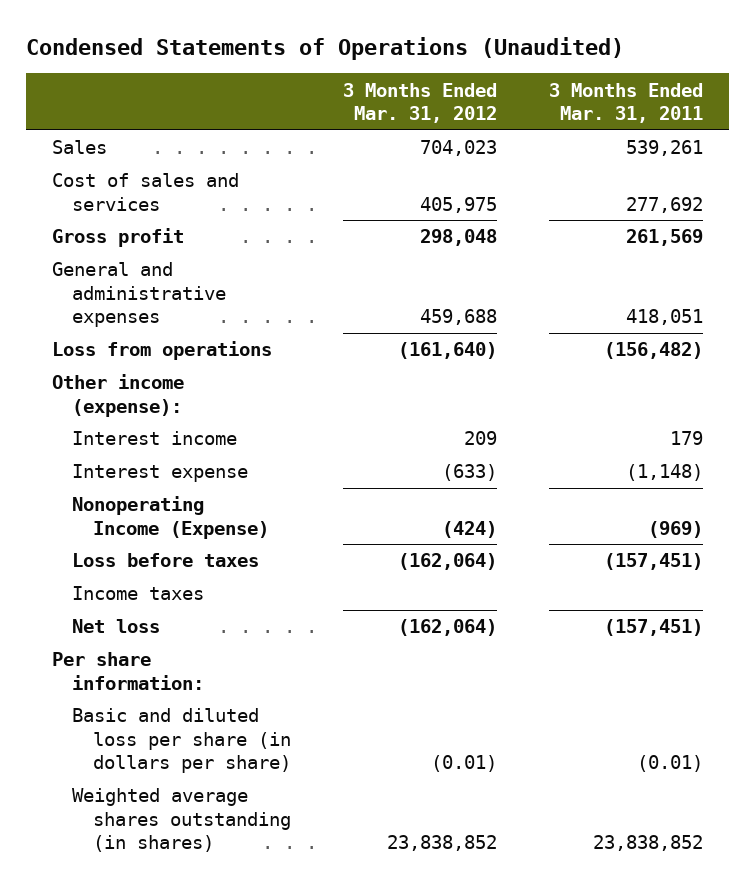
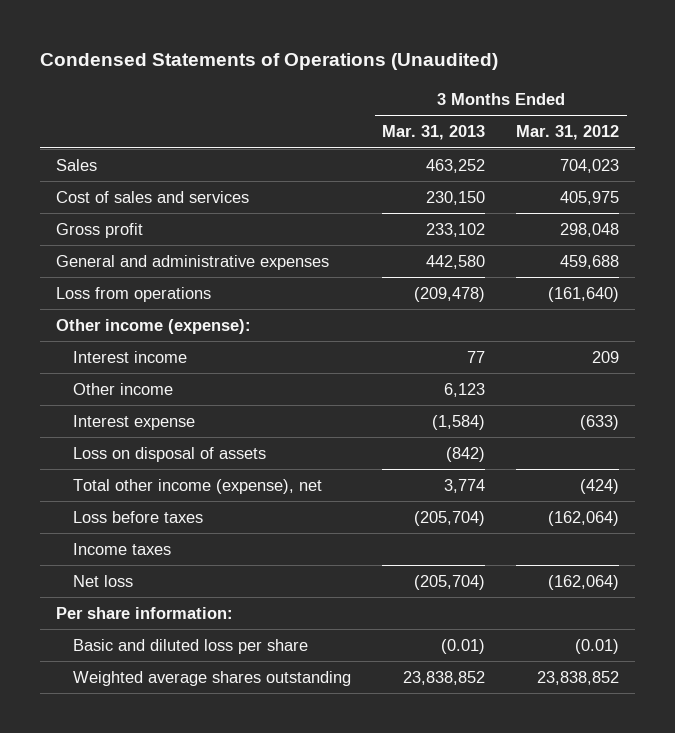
[548,82,703,123] 3 Months Ended Mar. 31, 2011 -> none
none -> [382,125,486,141] Mar. 31, 2013
none -> [73,382,174,395] Other income
none -> [73,446,267,462] Loss on disposal of assets
[72,496,269,539] Nonoperating Income (Expense) -> [73,478,323,494] Total other income (expense), net
[72,708,291,773] Basic and diluted loss per share (in dollars per share) -> [73,638,309,654] Basic and diluted loss per share
[72,788,291,852] Weighted average shares outstanding (in shares) -> [73,670,352,686] Weighted average shares outstanding

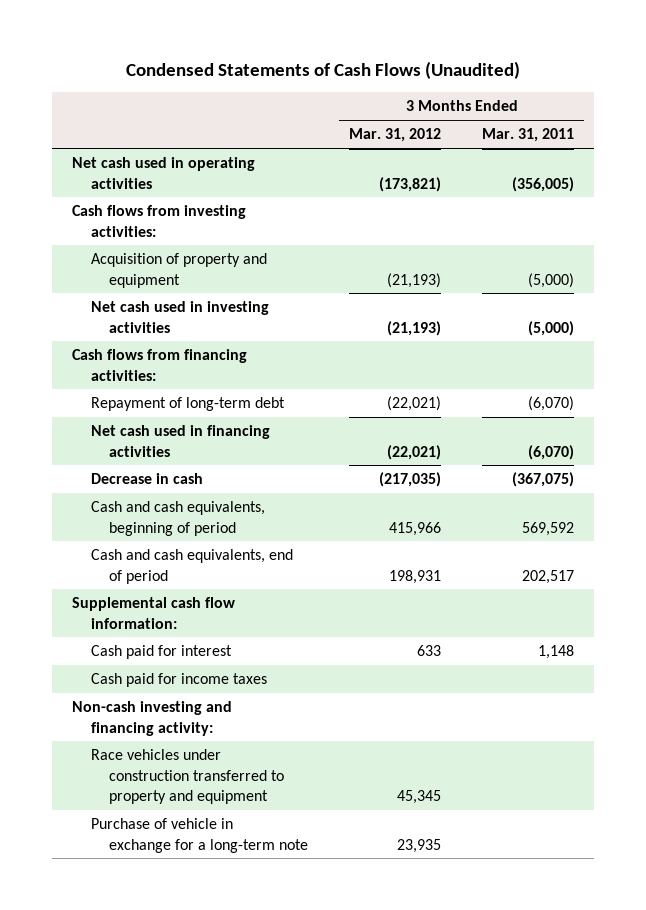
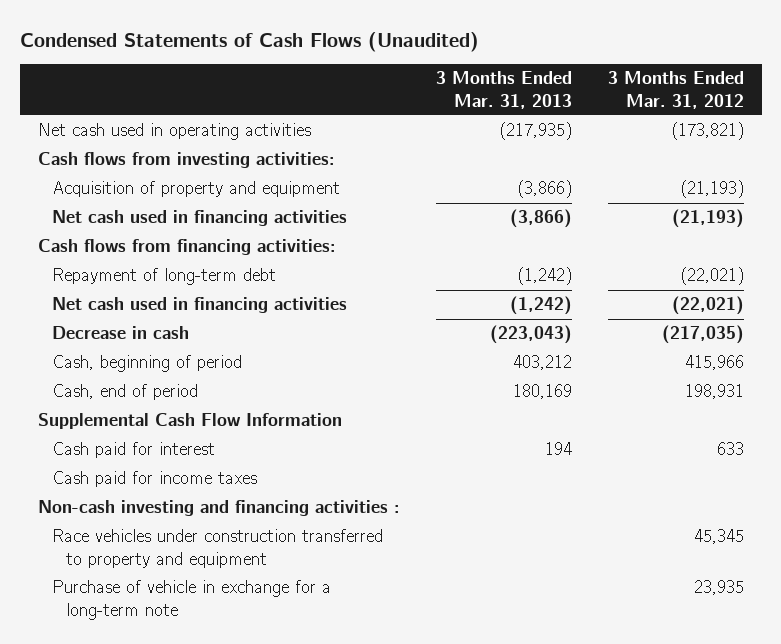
[482,128,575,143] Mar. 31, 2011 -> none
none -> [435,71,572,109] 3 Months Ended Mar. 31, 2013
[90,301,269,333] Net cash used in investing activities -> [51,210,347,227] Net cash used in financing activities
[90,501,265,536] Cash and cash equivalents, beginning of period -> [51,355,242,373] Cash, beginning of period
[90,549,293,584] Cash and cash equivalents, end of period -> [51,384,198,401] Cash, end of period
[72,597,236,629] Supplemental cash flow information: -> [37,413,342,430] Supplemental Cash Flow Information
[72,701,233,736] Non-cash investing and financing activity: -> [37,500,400,517] Non-cash investing and financing activities :

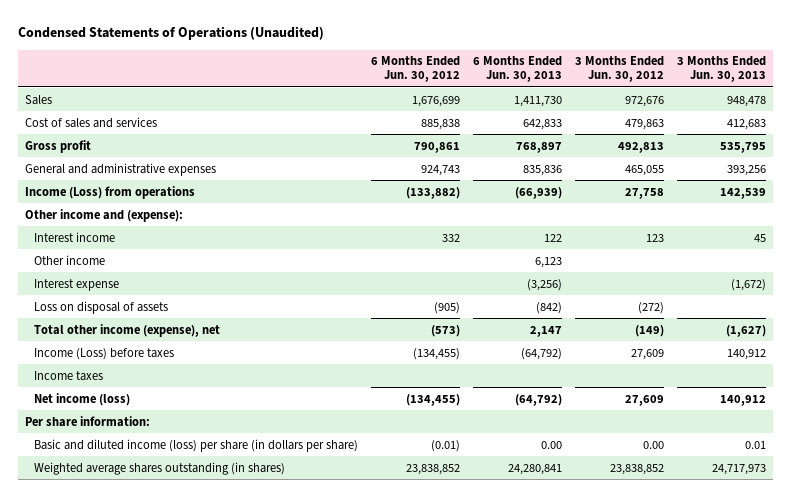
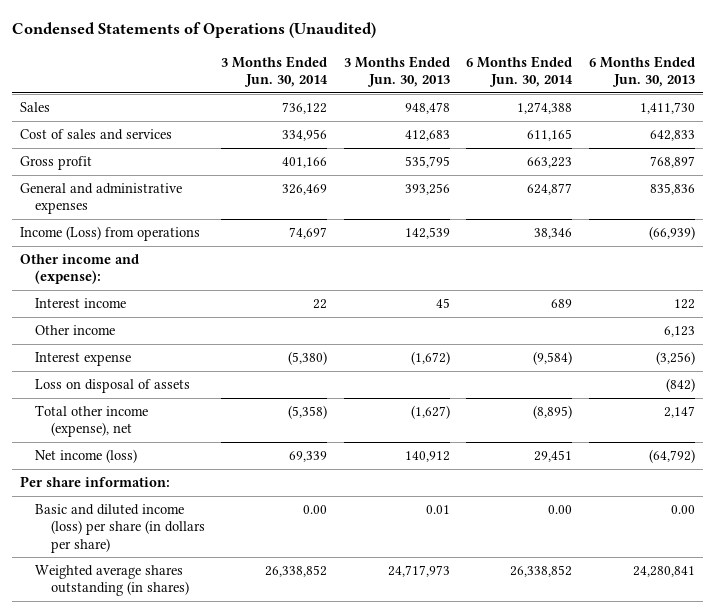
[371,56,461,83] 6 Months Ended Jun. 30, 2012 -> none
[575,56,665,83] 3 Months Ended Jun. 30, 2012 -> none
none -> [221,55,329,88] 3 Months Ended Jun. 30, 2014
none -> [466,55,574,88] 6 Months Ended Jun. 30, 2014
[34,347,175,360] Income (Loss) before taxes -> none
[34,370,104,381] Income taxes -> none

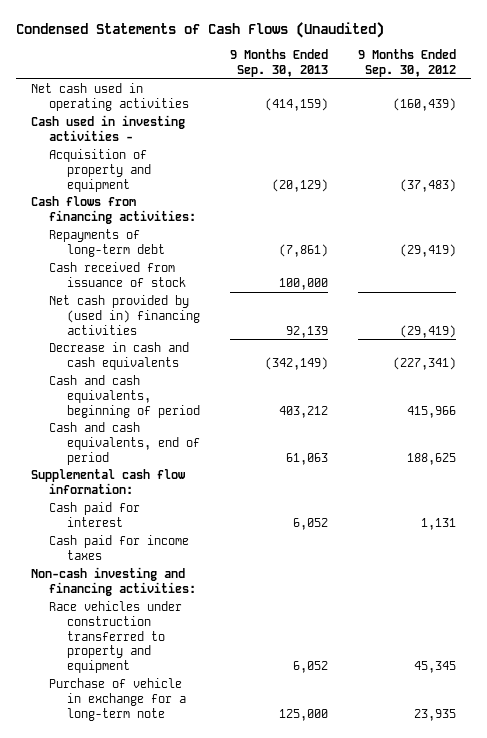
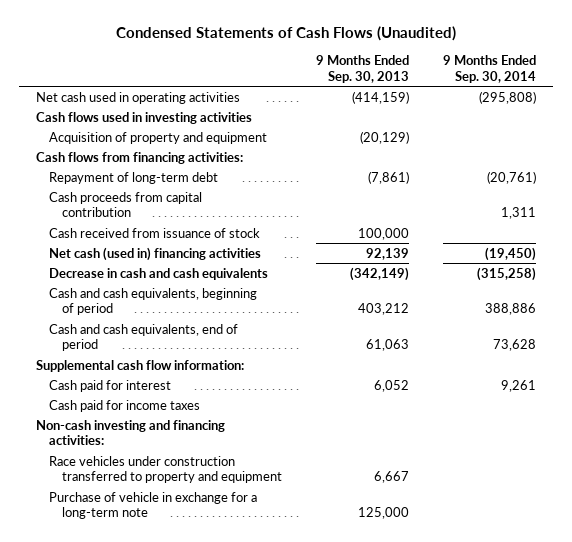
[358,49,457,77] 9 Months Ended Sep. 30, 2012 -> none
none -> [443,55,537,83] 9 Months Ended Sep. 30, 2014
[31,115,186,141] Cash used in investing activities - -> [36,111,253,124] Cash flows used in investing activities
[49,229,165,257] Repayments of long-term debt -> [48,171,218,184] Repayment of long-term debt
none -> [48,191,202,217] Cash proceeds from capital contribution
[49,295,200,335] Net cash provided by (used in) financing activities -> [48,246,261,261] Net cash (used in) financing activities
[293,661,329,674] 6,052 -> [374,470,410,483] 6,667

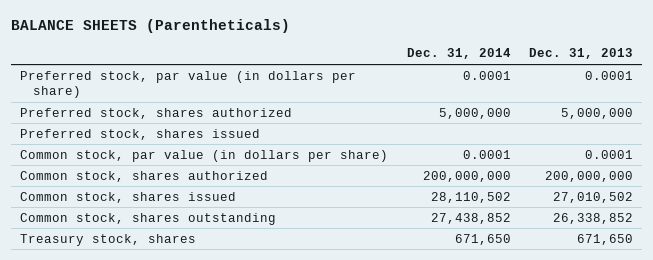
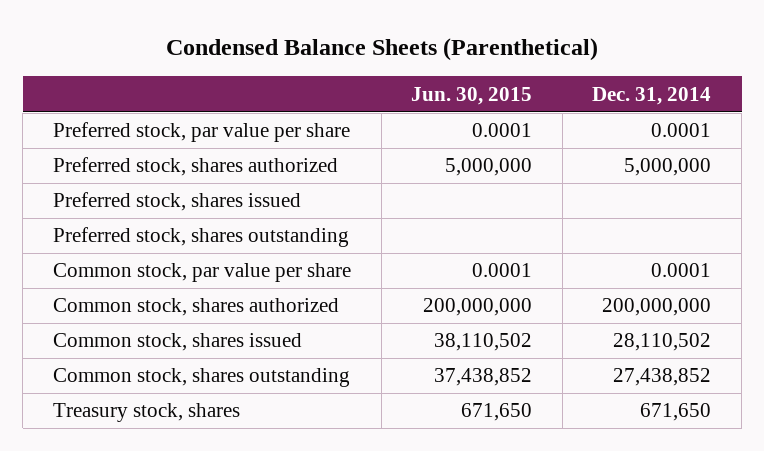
[10,19,290,34] BALANCE SHEETS (Parentheticals) -> [166,38,599,62] Condensed Balance Sheets (Parenthetical)
[529,48,634,60] Dec. 31, 2013 -> none
none -> [411,86,533,105] Jun. 30, 2015
[20,70,357,99] Preferred stock, par value (in dollars per share) -> [52,122,350,143] Preferred stock, par value per share
none -> [52,227,349,248] Preferred stock, shares outstanding
[20,149,389,162] Common stock, par value (in dollars per share) -> [52,263,351,283] Common stock, par value per share

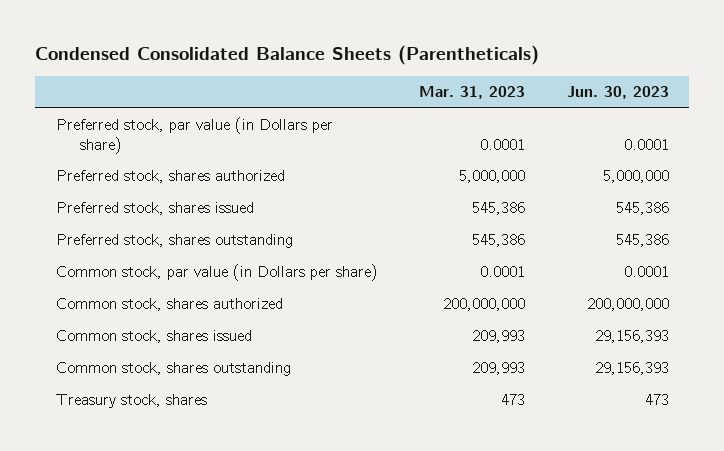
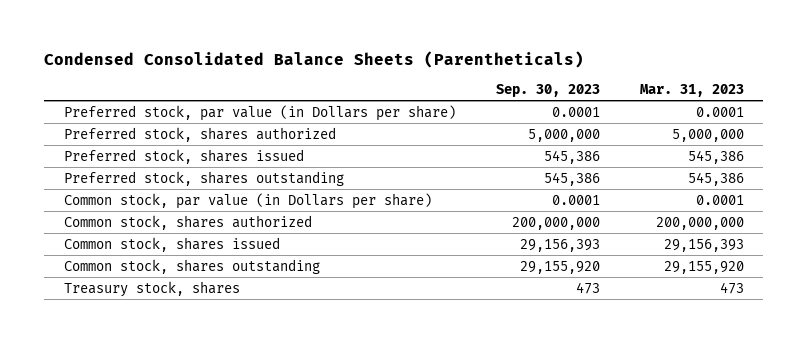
[566,86,669,100] Jun. 30, 2023 -> none
none -> [495,84,600,98] Sep. 30, 2023
[472,330,526,344] 209,993 -> [663,238,744,252] 29,156,393
[472,362,526,376] 209,993 -> [663,260,744,274] 29,155,920

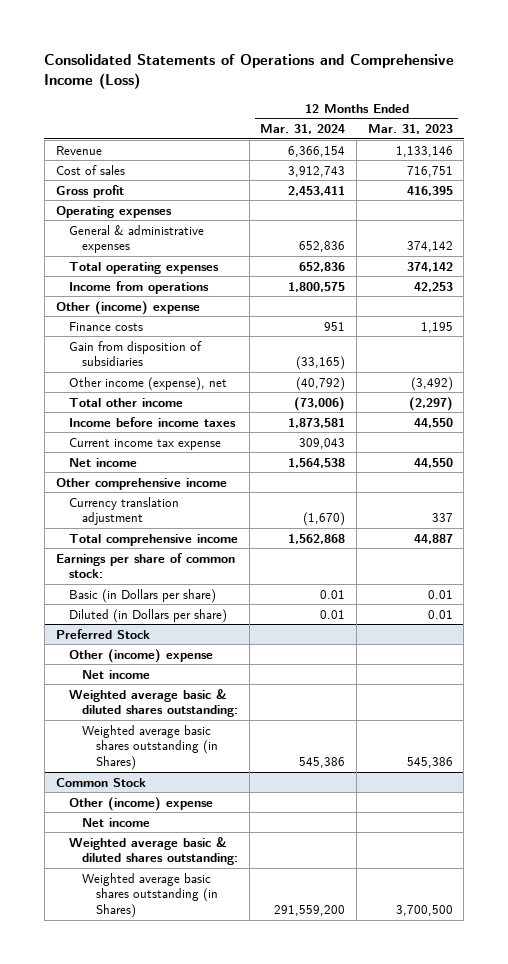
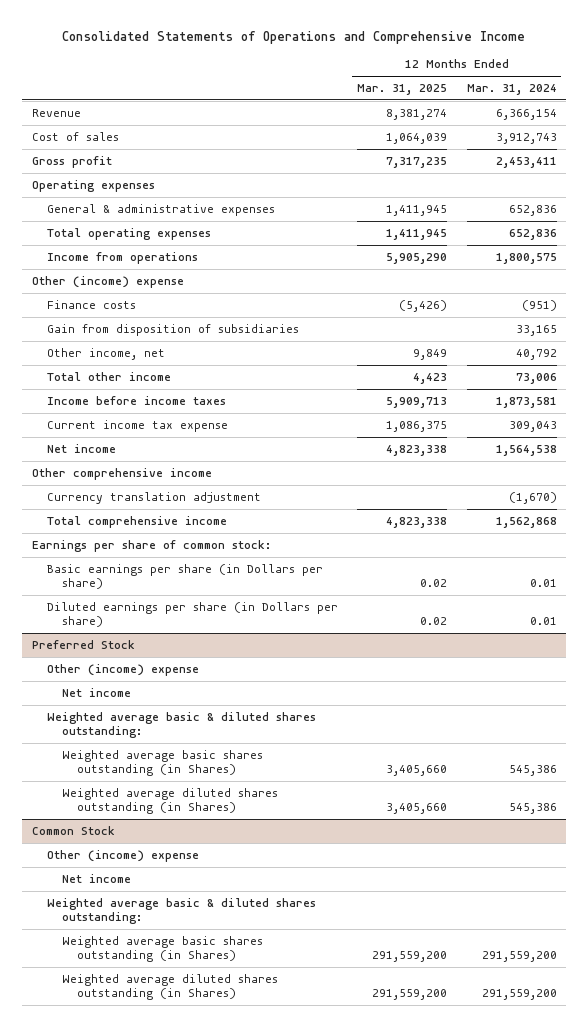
[44,53,455,90] Consolidated Statements of Operations and Comprehensive Income (Loss) -> [62,30,526,44] Consolidated Statements of Operations and Comprehensive Income
[367,124,453,135] Mar. 31, 2023 -> none
none -> [357,84,448,96] Mar. 31, 2025
[324,321,346,331] 951 -> [521,299,557,311] (951)
[296,356,346,371] (33,165) -> [515,324,557,336] 33,165
[68,376,227,391] Other income (expense), net -> [46,347,165,360] Other income, net
[296,376,346,391] (40,792) -> [515,348,557,360] 40,792
[294,396,346,411] (73,006) -> [515,372,557,384] 73,006
[68,588,216,603] Basic (in Dollars per share) -> [46,563,323,590] Basic earnings per share (in Dollars per share)
[68,608,227,623] Diluted (in Dollars per share) -> [46,601,338,628] Diluted earnings per share (in Dollars per share)
none -> [61,787,278,815] Weighted average diluted shares outstanding (in Shares)
none -> [61,973,278,1001] Weighted average diluted shares outstanding (in Shares)

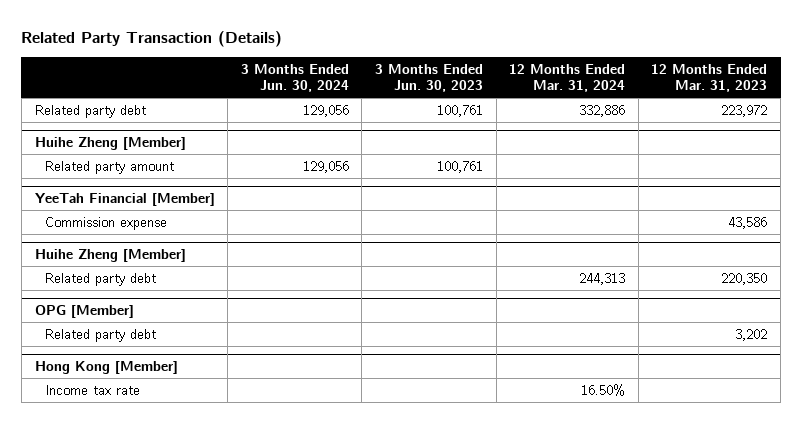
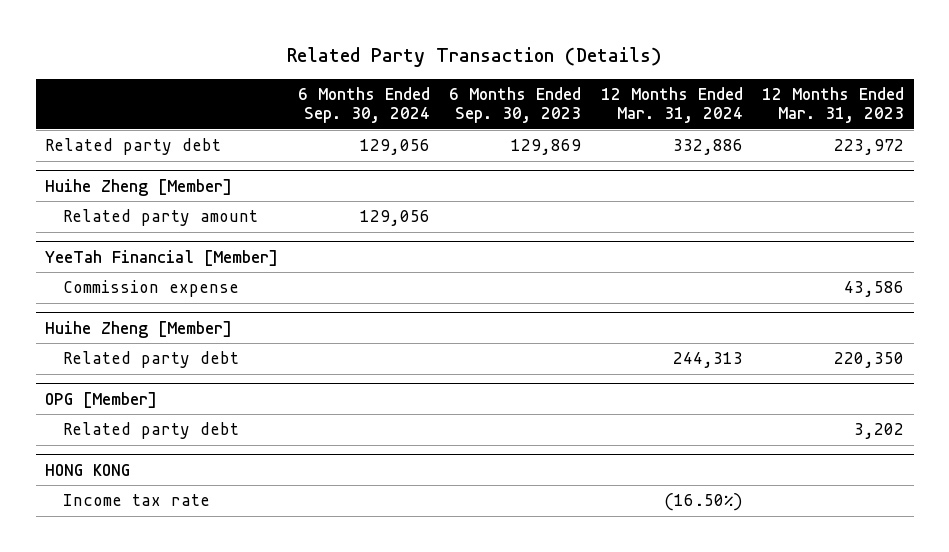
[240,63,349,93] 3 Months Ended Jun. 30, 2024 -> none
[375,63,484,93] 3 Months Ended Jun. 30, 2023 -> none
none -> [297,86,430,124] 6 Months Ended Sep. 30, 2024
none -> [449,86,582,124] 6 Months Ended Sep. 30, 2023
[34,360,178,374] Hong Kong [Member] -> [45,463,131,476] HONG KONG
[581,383,626,396] 16.50% -> [663,493,743,512] (16.50%)

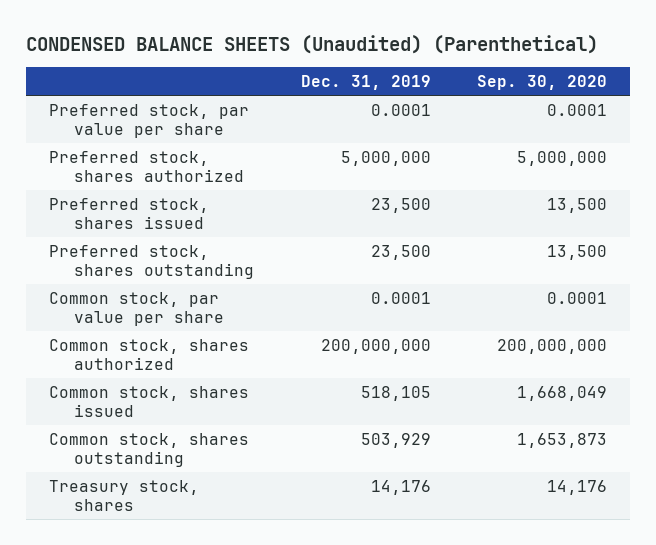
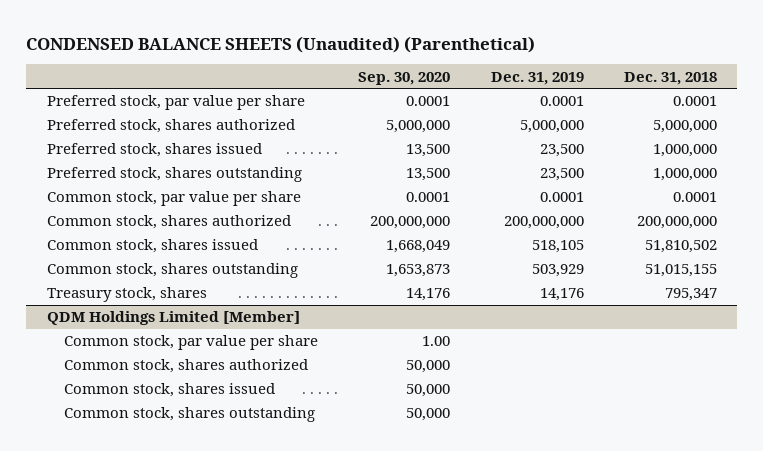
none -> [623,71,717,85] Dec. 31, 2018
none -> [46,311,300,326] QDM Holdings Limited [Member]
none -> [64,335,319,351] Common stock, par value per share
none -> [64,359,309,374] Common stock, shares authorized
none -> [64,383,276,398] Common stock, shares issued
none -> [64,407,316,423] Common stock, shares outstanding

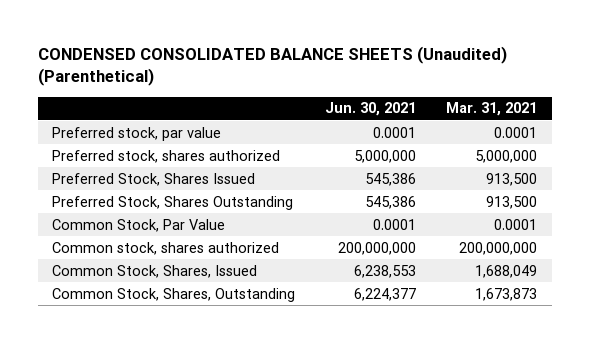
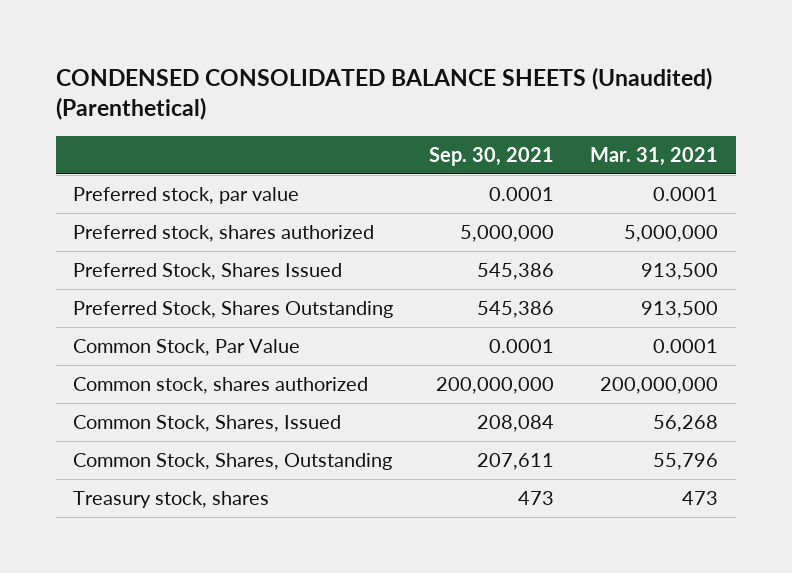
[325,102,417,117] Jun. 30, 2021 -> none
none -> [429,146,555,166] Sep. 30, 2021
[474,264,537,278] 1,688,049 -> [653,414,719,432] 56,268
[474,287,537,301] 1,673,873 -> [653,452,719,470] 55,796
none -> [73,490,270,508] Treasury stock, shares

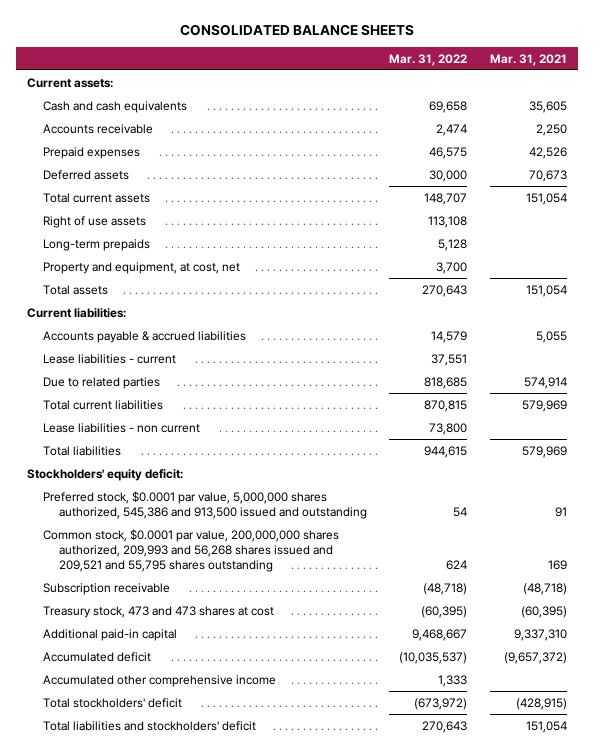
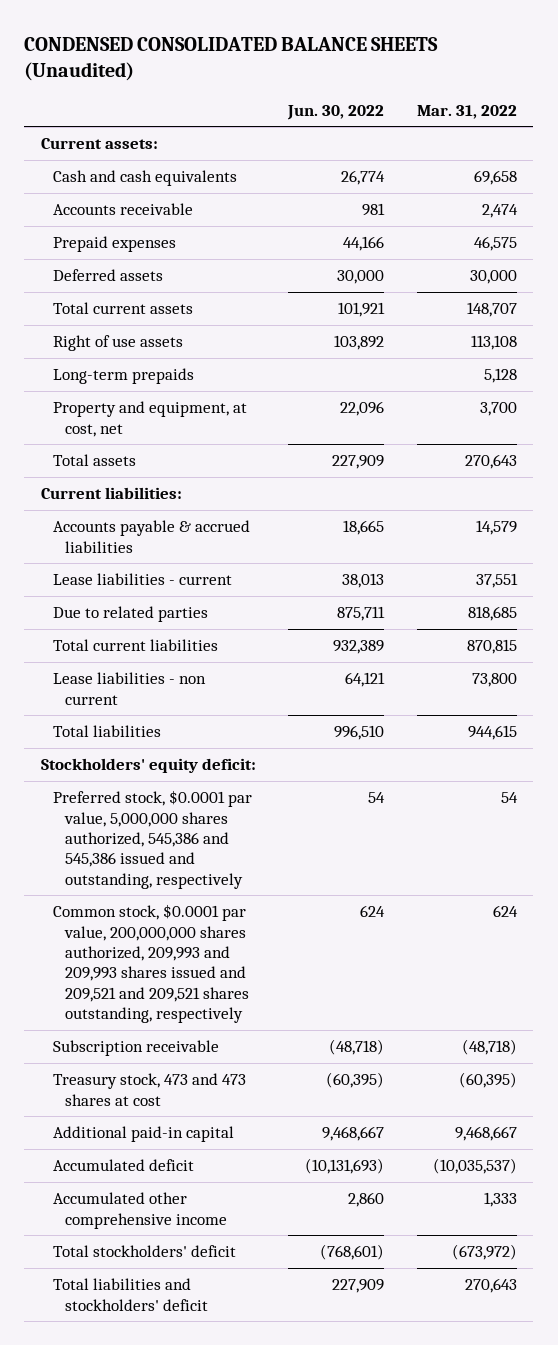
[180,24,415,37] CONSOLIDATED BALANCE SHEETS -> [24,36,439,81] CONDENSED CONSOLIDATED BALANCE SHEETS (Unaudited)
[489,53,567,66] Mar. 31, 2021 -> none
none -> [287,104,385,120] Jun. 30, 2022
[43,490,367,519] Preferred stock, $0.0001 par value, 5,000,000 shares authorized, 545,386 and 913,500 issued and outstanding -> [52,790,252,889] Preferred stock, $0.0001 par value, 5,000,000 shares authorized, 545,386 and 545,386 issued and outstanding, respectively
[43,528,340,573] Common stock, $0.0001 par value, 200,000,000 shares authorized, 209,993 and 56,268 shares issued and 209,521 and 55,795 shares outstanding -> [52,904,249,1024] Common stock, $0.0001 par value, 200,000,000 shares authorized, 209,993 and 209,993 shares issued and 209,521 and 209,521 shares outstanding, respectively

